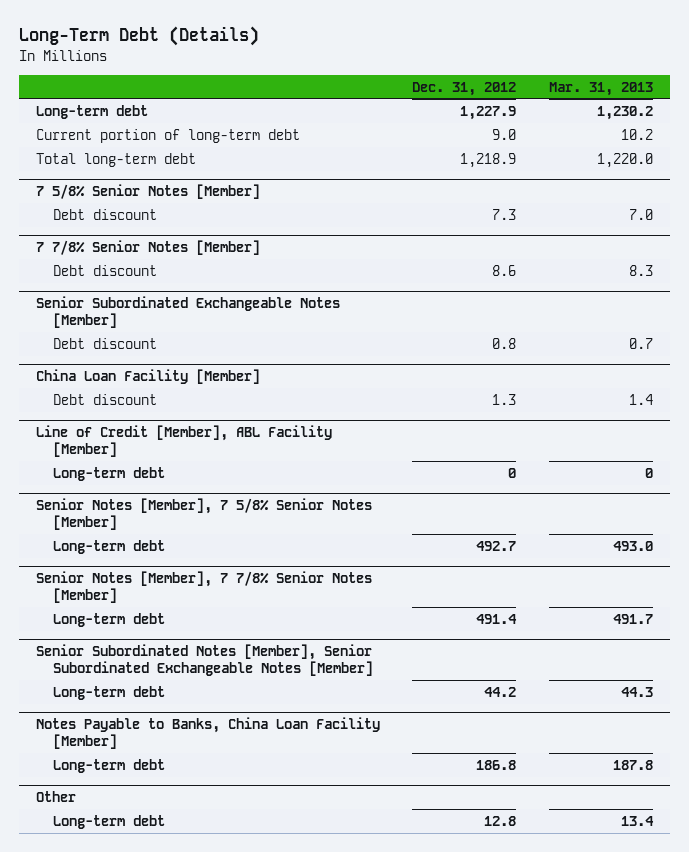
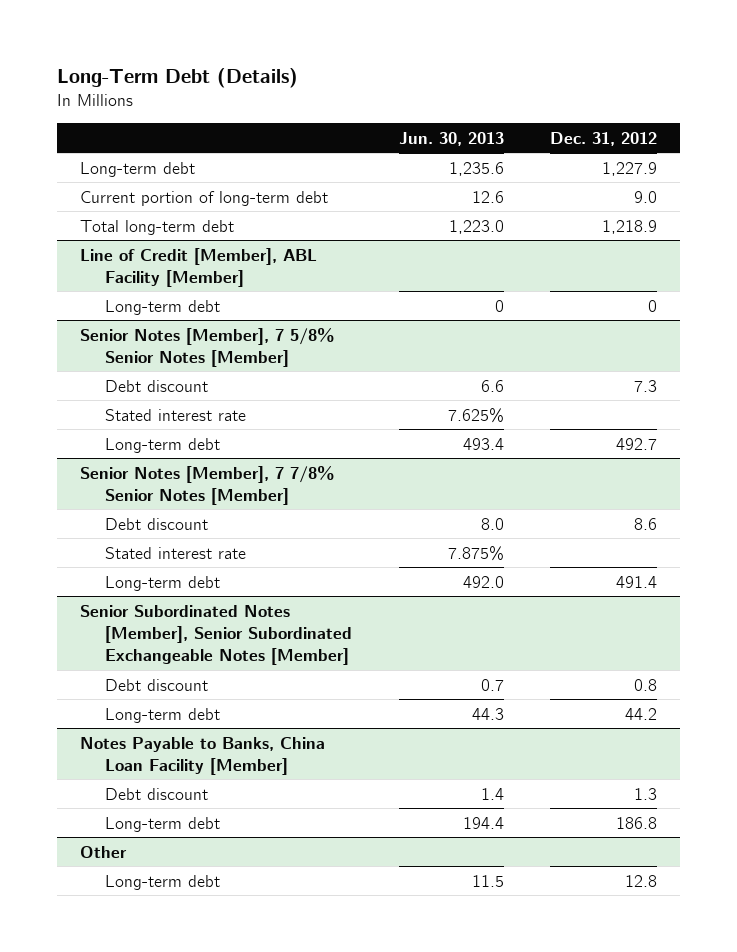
[549,81,654,96] Mar. 31, 2013 -> none
none -> [398,131,504,146] Jun. 30, 2013
[35,184,260,200] 7 5/8% Senior Notes [Member] -> none
[52,208,157,220] Debt discount -> none
[35,240,260,256] 7 7/8% Senior Notes [Member] -> none
[52,264,157,276] Debt discount -> none
[35,296,340,329] Senior Subordinated Exchangeable Notes [Member] -> none
[52,337,157,349] Debt discount -> none
[35,369,260,385] China Loan Facility [Member] -> none
[52,393,157,405] Debt discount -> none
none -> [105,379,209,392] Debt discount
none -> [105,408,247,421] Stated interest rate
none -> [105,517,209,530] Debt discount
none -> [105,546,247,559] Stated interest rate
none -> [105,678,209,691] Debt discount
none -> [105,787,209,800] Debt discount

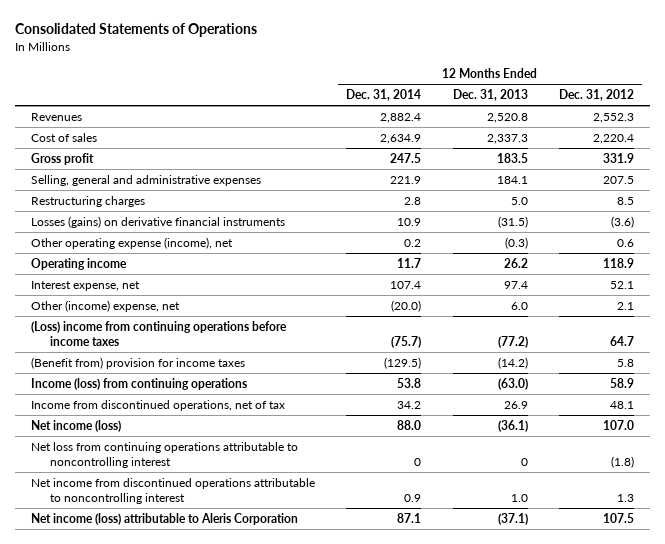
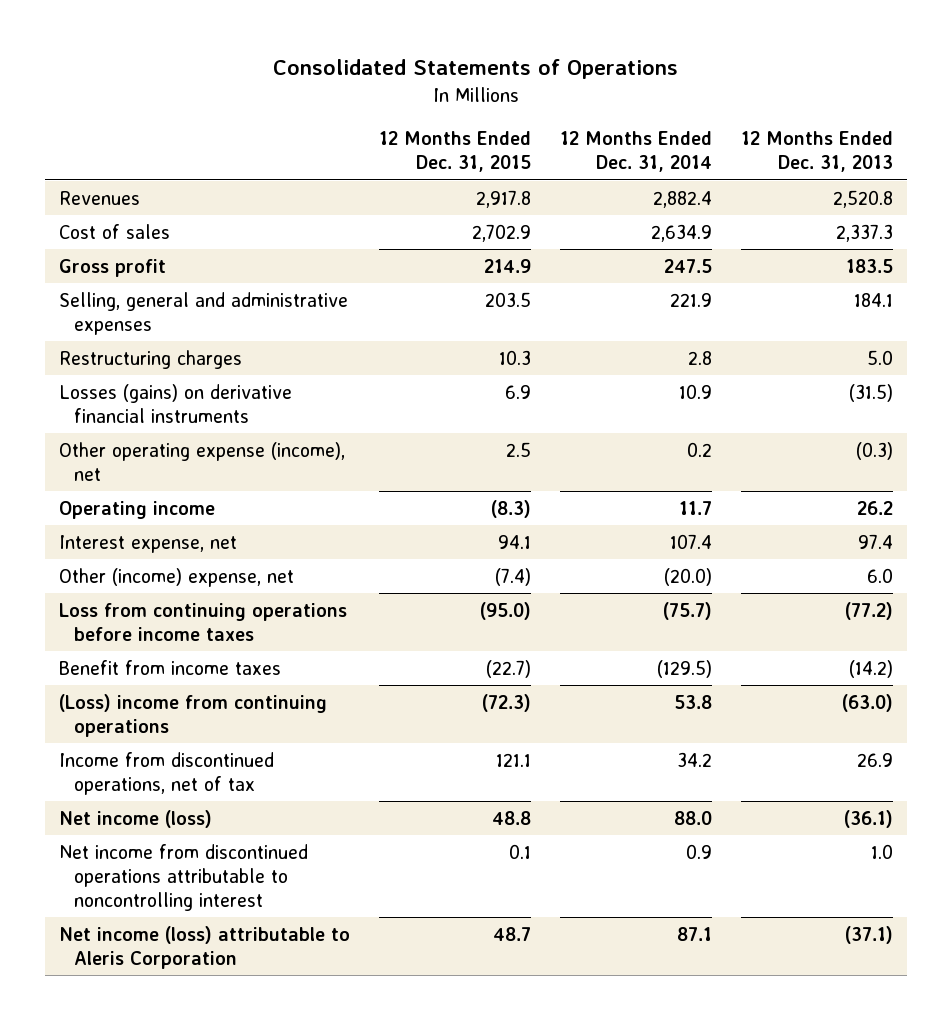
[559,89,635,102] Dec. 31, 2012 -> none
none -> [378,131,531,173] 12 Months Ended Dec. 31, 2015
[30,321,287,347] (Loss) income from continuing operations before income taxes -> [59,602,348,641] Loss from continuing operations before income taxes
[30,357,245,370] (Benefit from) provision for income taxes -> [59,659,282,675] Benefit from income taxes
[30,378,247,391] Income (loss) from continuing operations -> [59,693,328,737] (Loss) income from continuing operations
[30,442,298,469] Net loss from continuing operations attributable to noncontrolling interest -> none

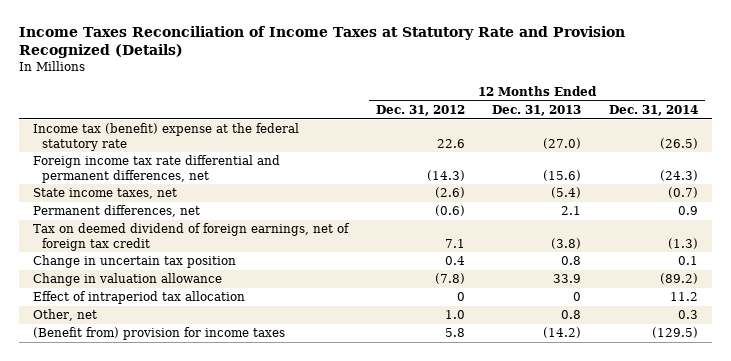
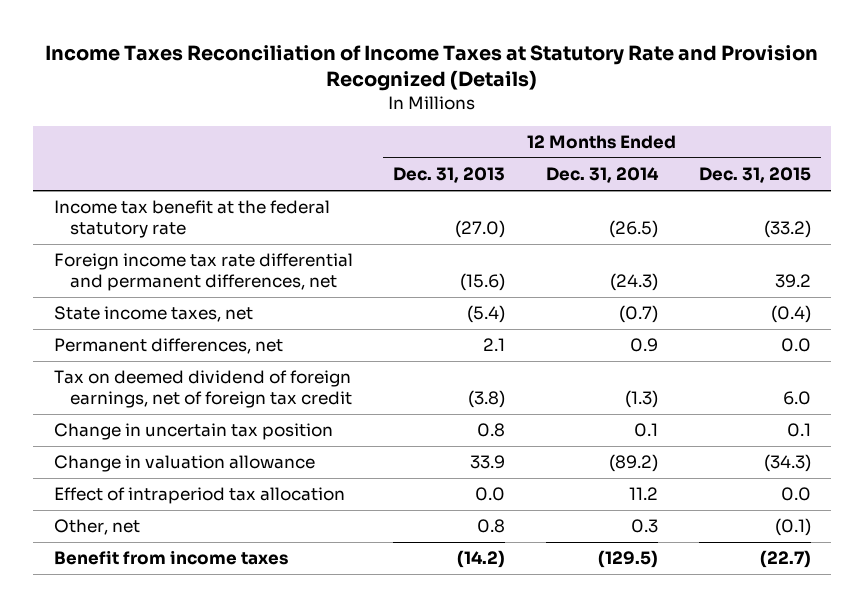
[375,104,465,116] Dec. 31, 2012 -> none
none -> [698,167,811,184] Dec. 31, 2015
[32,123,299,151] Income tax (benefit) expense at the federal statutory rate -> [53,200,330,238] Income tax benefit at the federal statutory rate
[573,292,582,302] 0 -> [475,487,506,502] 0.0
[32,327,285,341] (Benefit from) provision for income taxes -> [53,550,288,566] Benefit from income taxes

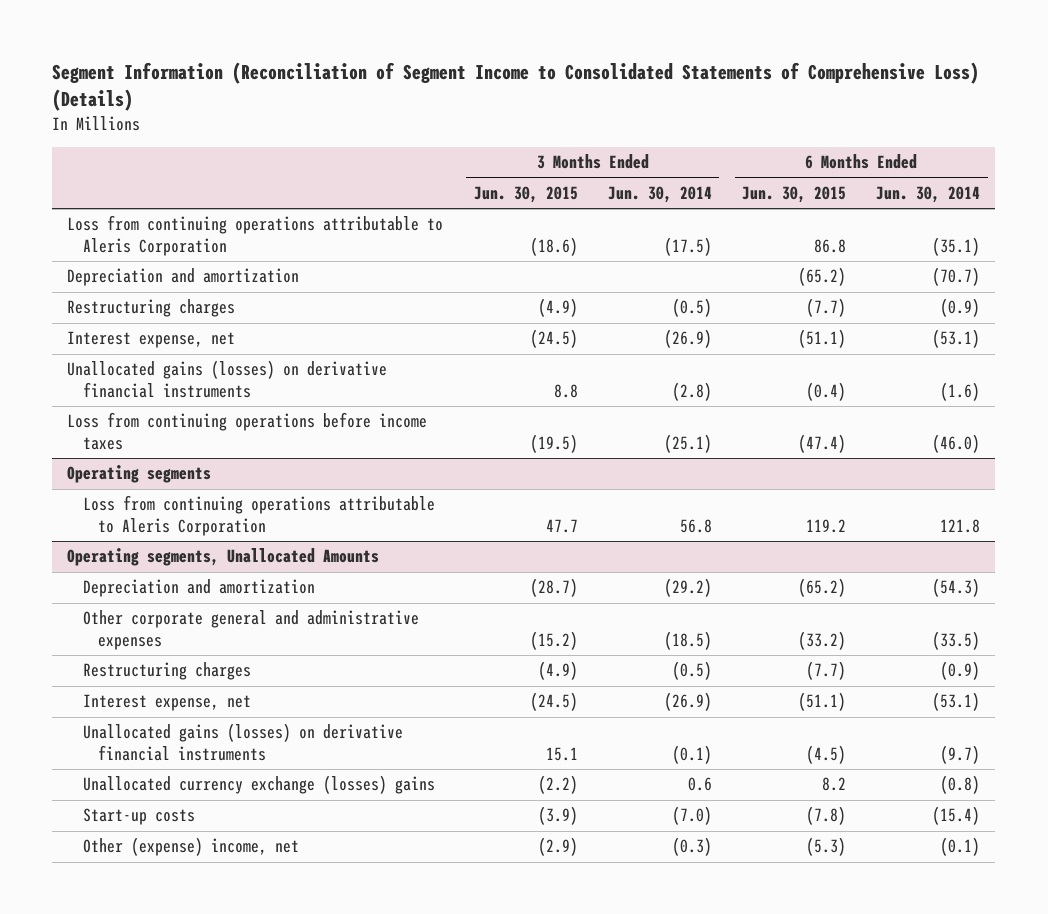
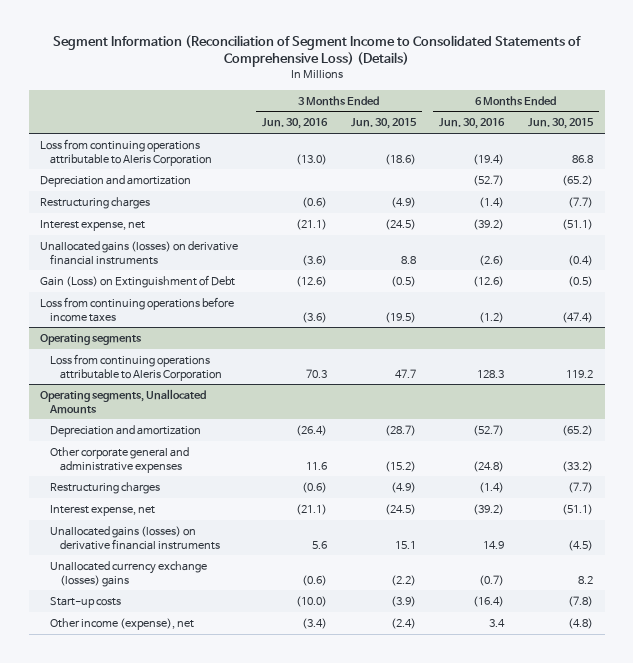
[607,185,712,203] Jun. 30, 2014 -> none
[876,185,981,203] Jun. 30, 2014 -> none
none -> [261,118,328,130] Jun. 30, 2016
none -> [439,118,506,130] Jun. 30, 2016
none -> [40,274,236,288] Gain (Loss) on Extinguishment of Debt
[82,837,299,857] Other (expense) income, net -> [50,617,195,630] Other income (expense), net
[537,837,578,857] (2.9) -> [390,617,416,629] (2.4)
[806,837,847,857] (5.3) -> [567,617,593,629] (4.8)

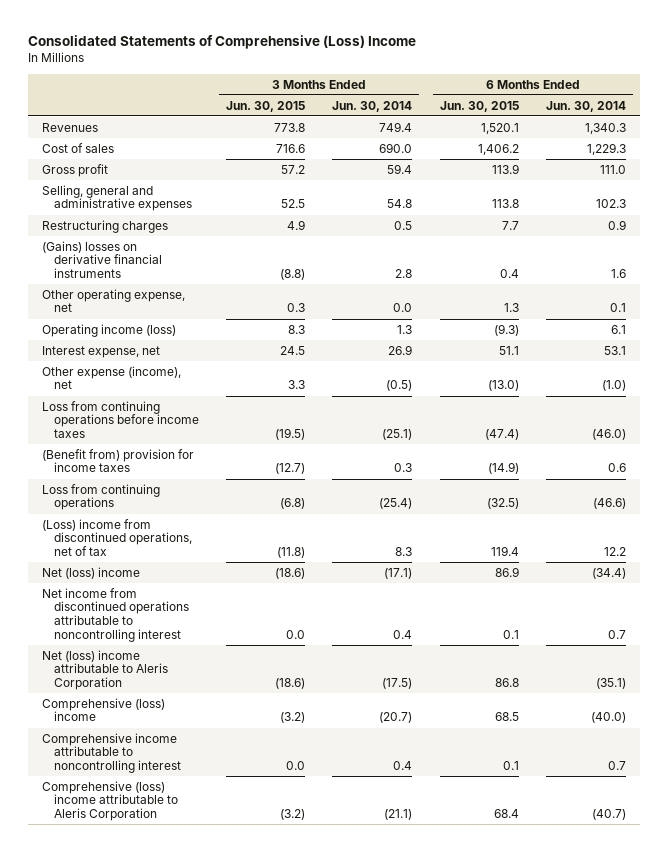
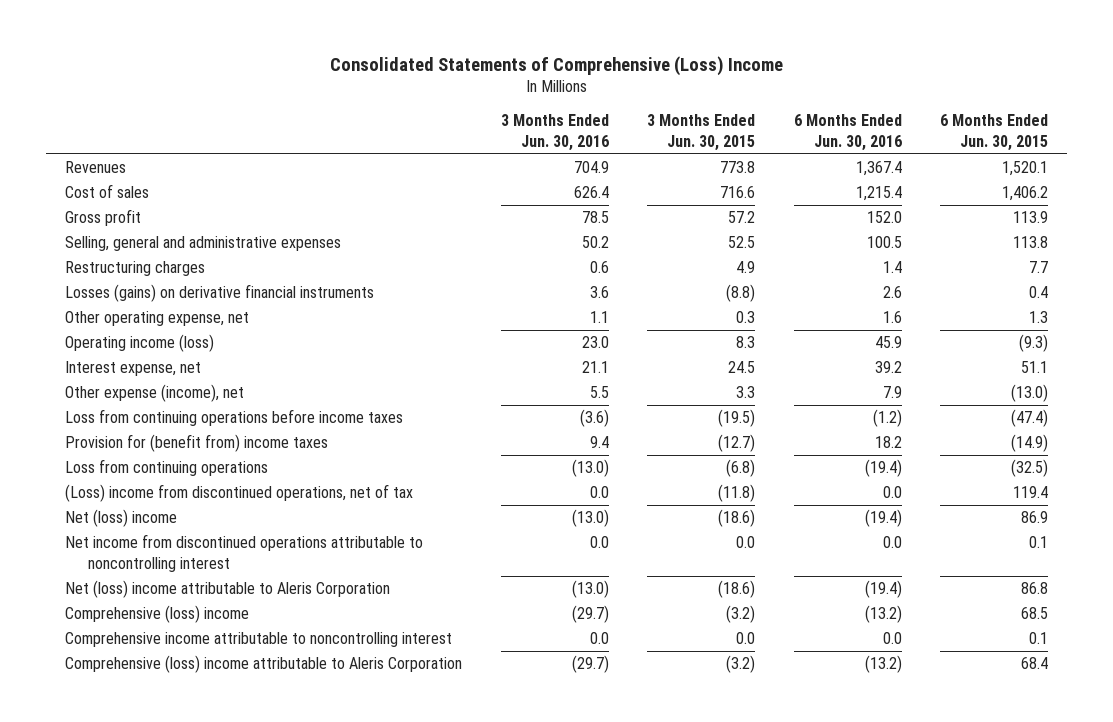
[332,100,413,112] Jun. 30, 2014 -> none
[545,100,626,112] Jun. 30, 2014 -> none
none -> [500,114,609,151] 3 Months Ended Jun. 30, 2016
none -> [793,114,902,151] 6 Months Ended Jun. 30, 2016
[41,240,162,279] (Gains) losses on derivative financial instruments -> [65,284,375,303] Losses (gains) on derivative financial instruments
[41,448,194,473] (Benefit from) provision for income taxes -> [65,434,329,453] Provision for (benefit from) income taxes

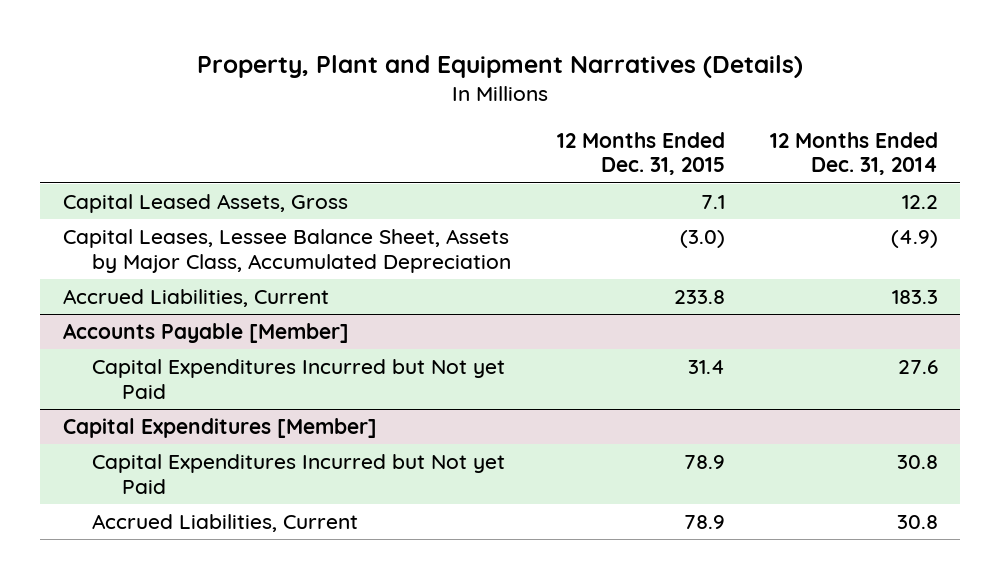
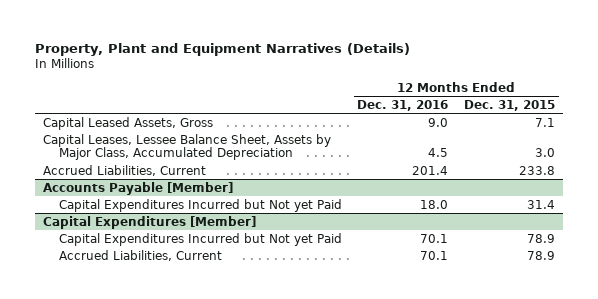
[769,131,938,176] 12 Months Ended Dec. 31, 2014 -> none
none -> [357,99,449,111] Dec. 31, 2016
[679,230,725,249] (3.0) -> [535,148,556,158] 3.0

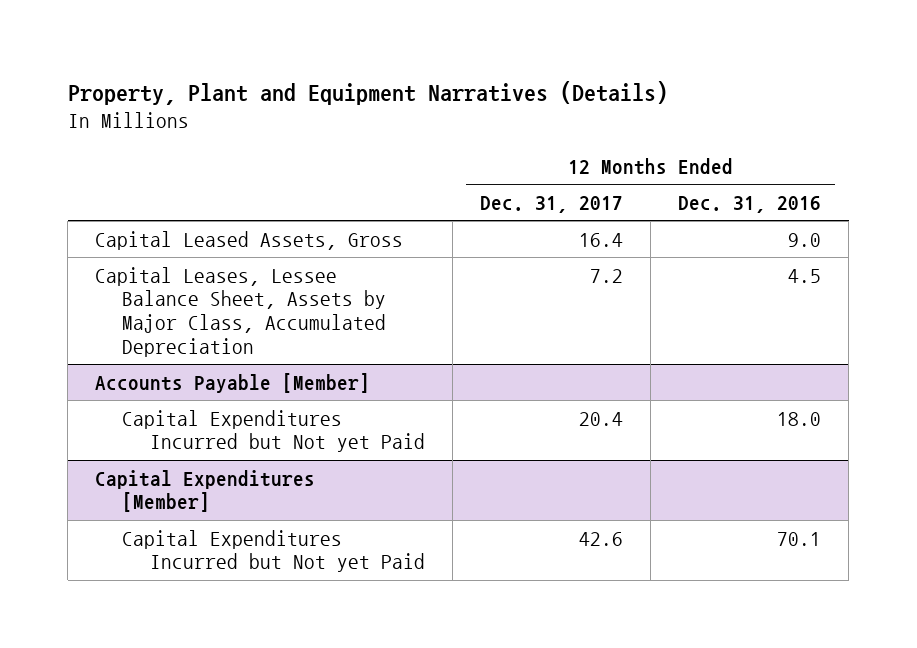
[464,99,556,111] Dec. 31, 2015 -> none
none -> [479,195,623,213] Dec. 31, 2017
[42,164,206,176] Accrued Liabilities, Current -> none
[58,249,222,261] Accrued Liabilities, Current -> none

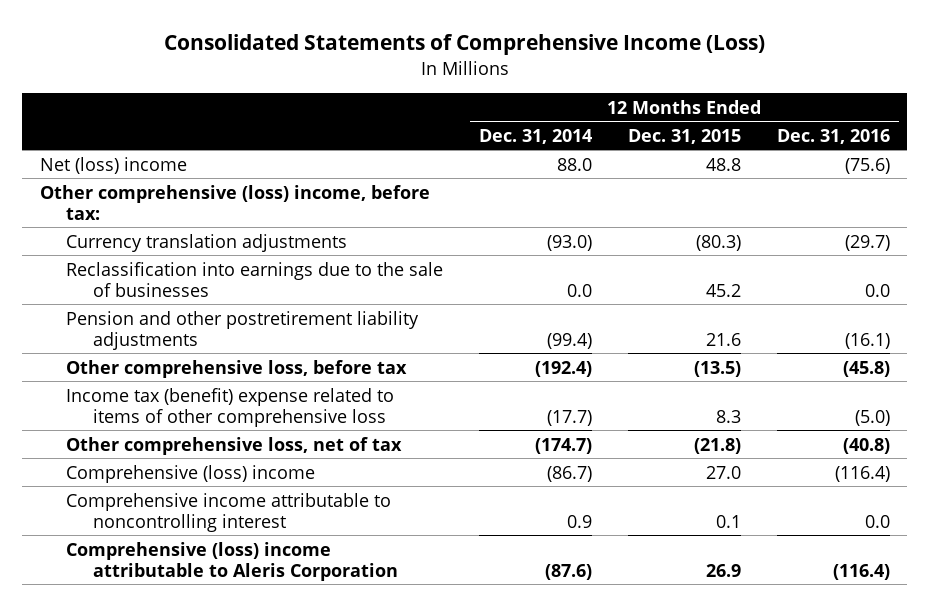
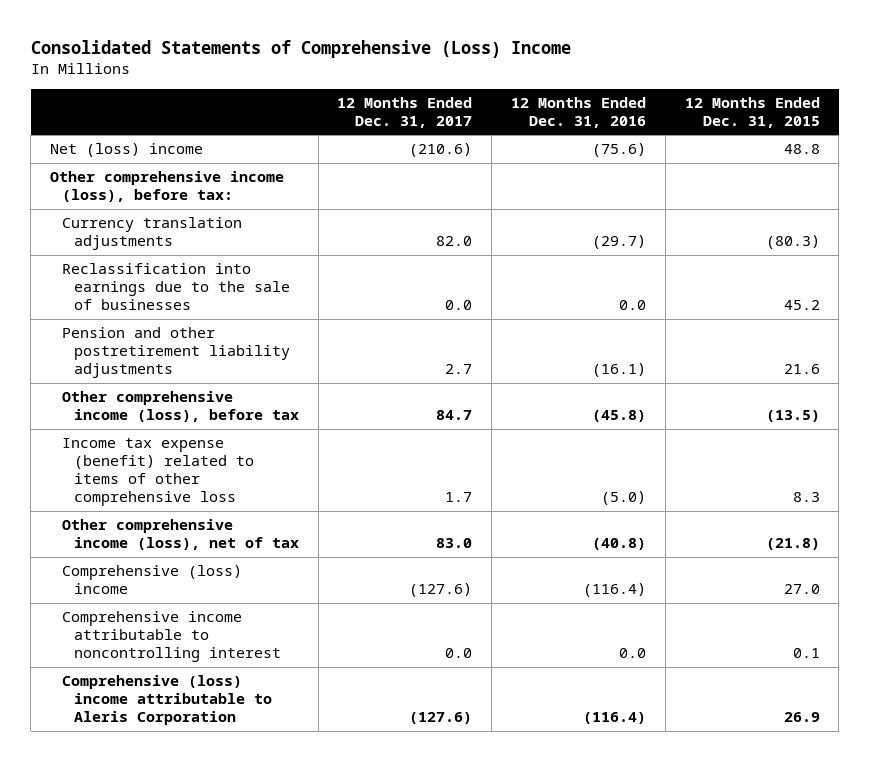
[163,34,765,56] Consolidated Statements of Comprehensive Income (Loss) -> [30,39,571,58] Consolidated Statements of Comprehensive (Loss) Income
[478,128,592,144] Dec. 31, 2014 -> none
none -> [337,96,473,128] 12 Months Ended Dec. 31, 2017
[39,184,430,220] Other comprehensive (loss) income, before tax: -> [50,171,285,203] Other comprehensive income (loss), before tax:
[66,359,408,378] Other comprehensive loss, before tax -> [62,391,299,423] Other comprehensive income (loss), before tax
[66,387,395,427] Income tax (benefit) expense related to items of other comprehensive loss -> [62,438,254,507] Income tax expense (benefit) related to items of other comprehensive loss
[66,436,403,455] Other comprehensive loss, net of tax -> [62,519,299,551] Other comprehensive income (loss), net of tax

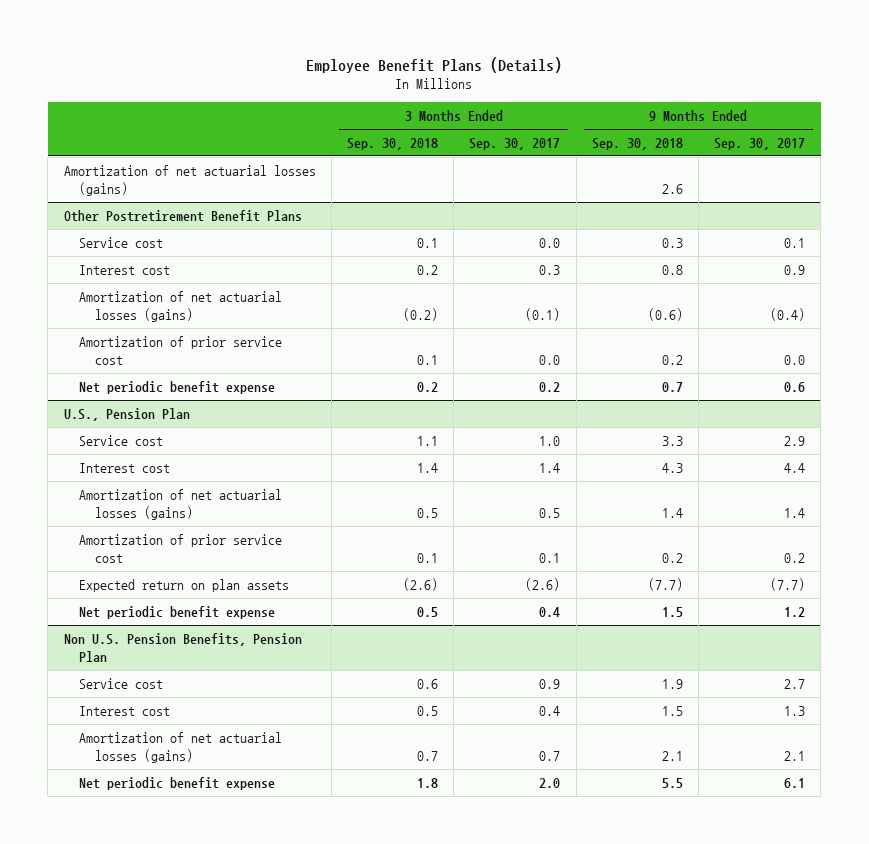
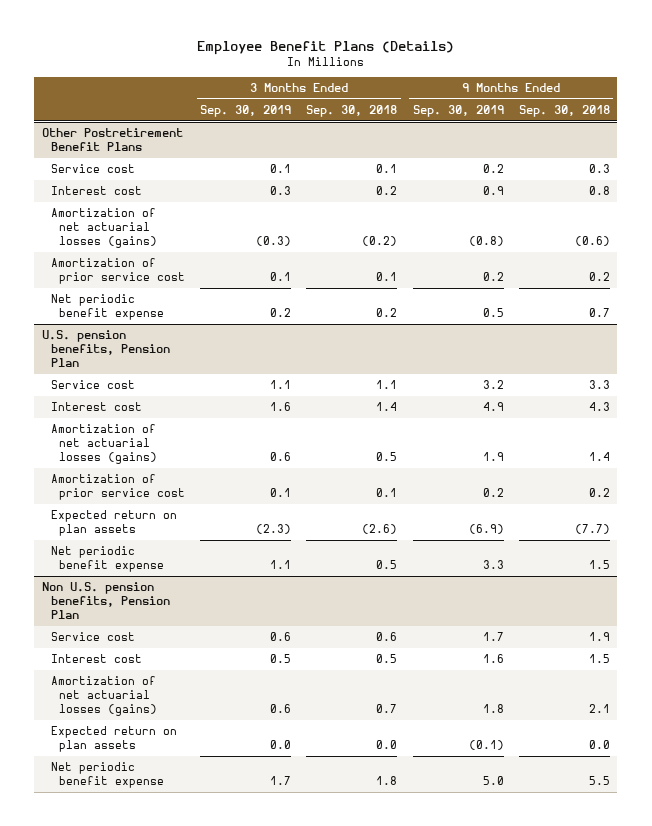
[469,137,561,150] Sep. 30, 2017 -> none
[714,137,806,150] Sep. 30, 2017 -> none
none -> [200,105,292,118] Sep. 30, 2019
none -> [412,105,504,118] Sep. 30, 2019
[63,164,316,196] Amortization of net actuarial losses (gains) -> none
[63,407,190,421] U.S., Pension Plan -> [41,330,170,368] U.S. pension benefits, Pension Plan
[63,632,302,662] Non U.S. Pension Benefits, Pension Plan -> [41,582,170,620] Non U.S. pension benefits, Pension Plan
none -> [50,726,177,753] Expected return on plan assets

